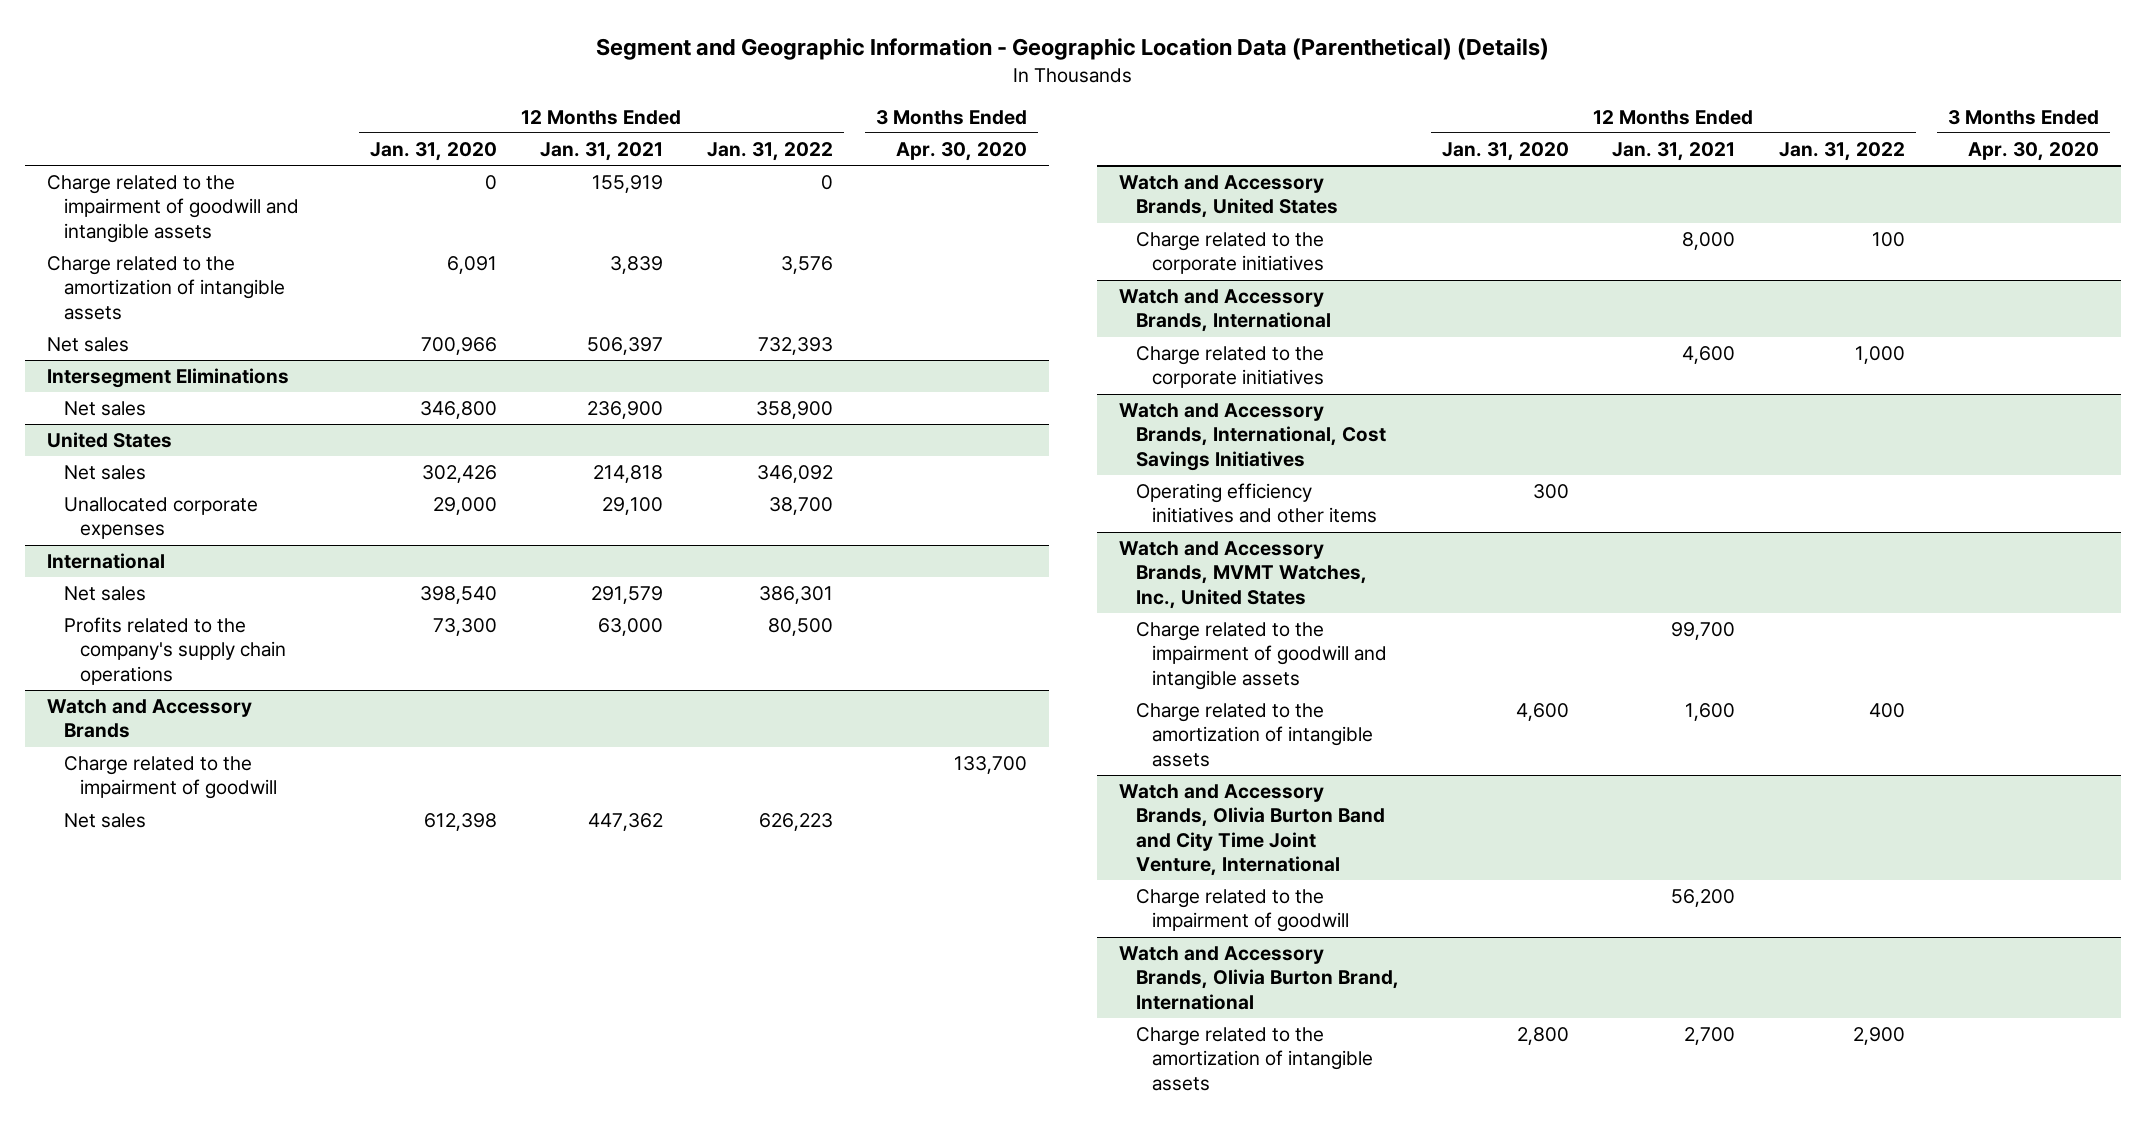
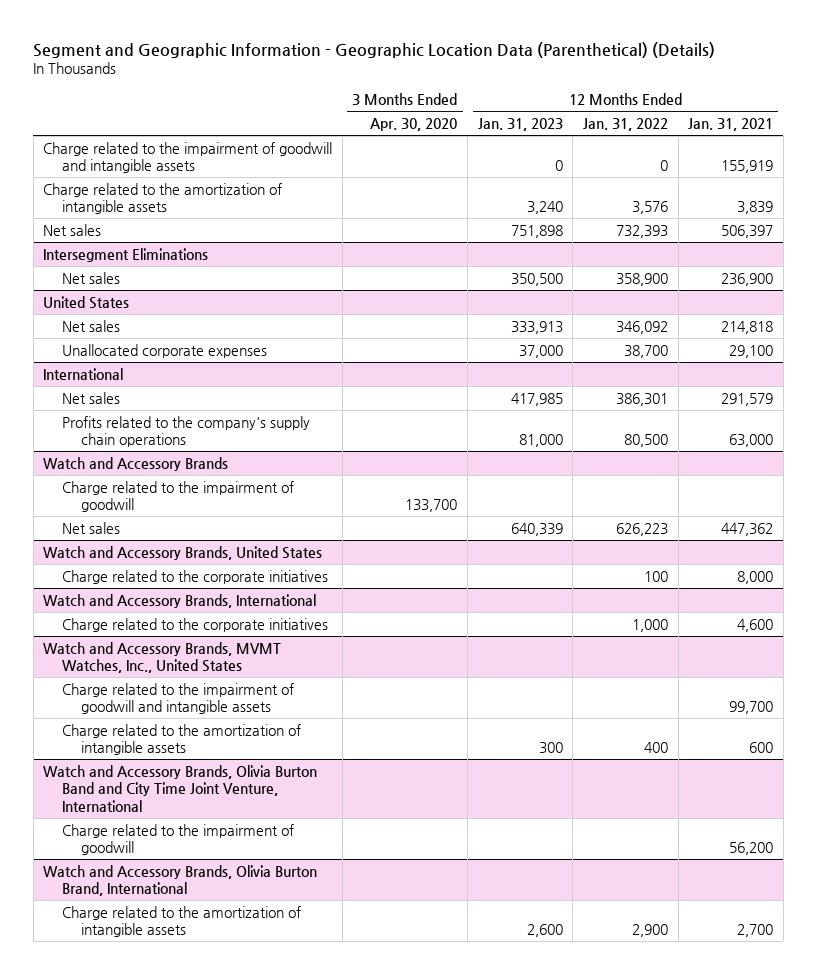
[370,141,498,161] Jan. 31, 2020 -> none
none -> [477,118,563,132] Jan. 31, 2023
[1119,402,1386,471] Watch and Accessory Brands, International, Cost Savings Initiatives -> none
[1135,482,1378,524] Operating efficiency initiatives and other items -> none
[1685,702,1736,721] 1,600 -> [749,742,774,754] 600

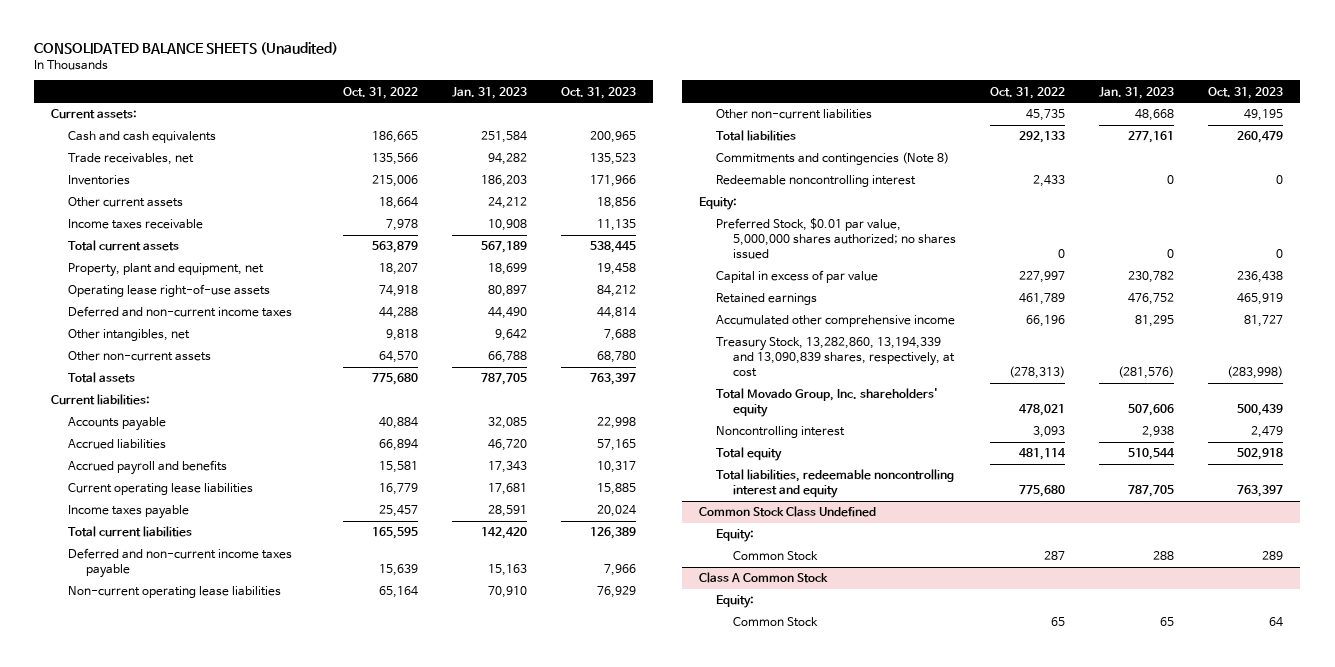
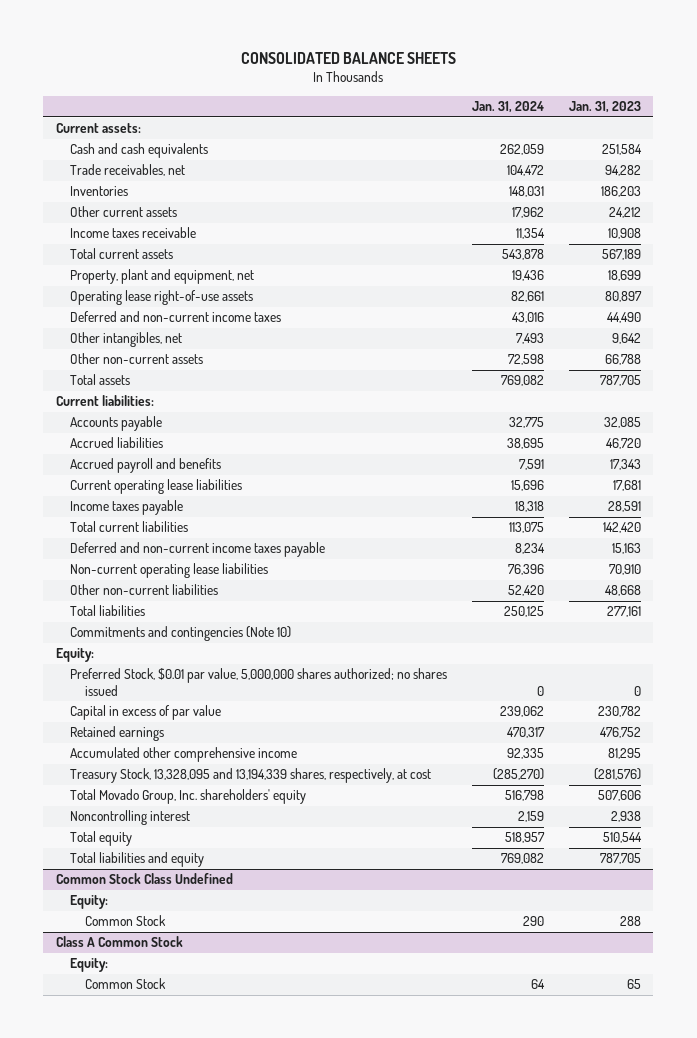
[34,41,339,55] CONSOLIDATED BALANCE SHEETS (Unaudited) -> [241,52,457,65] CONSOLIDATED BALANCE SHEETS
[342,86,418,99] Oct. 31, 2022 -> none
[560,86,636,99] Oct. 31, 2023 -> none
none -> [472,101,545,114] Jan. 31, 2024
[716,175,917,188] Redeemable noncontrolling interest -> none
[716,152,950,166] Commitments and contingencies (Note 8) -> [70,626,292,642] Commitments and contingencies (Note 10)
[716,337,956,377] Treasury Stock, 13,282,860, 13,194,339 and 13,090,839 shares, respectively, at cost -> [70,768,432,784] Treasury Stock, 13,328,095 and 13,194,339 shares, respectively, at cost
[716,469,955,499] Total liabilities, redeemable noncontrolling interest and equity -> [70,852,205,868] Total liabilities and equity

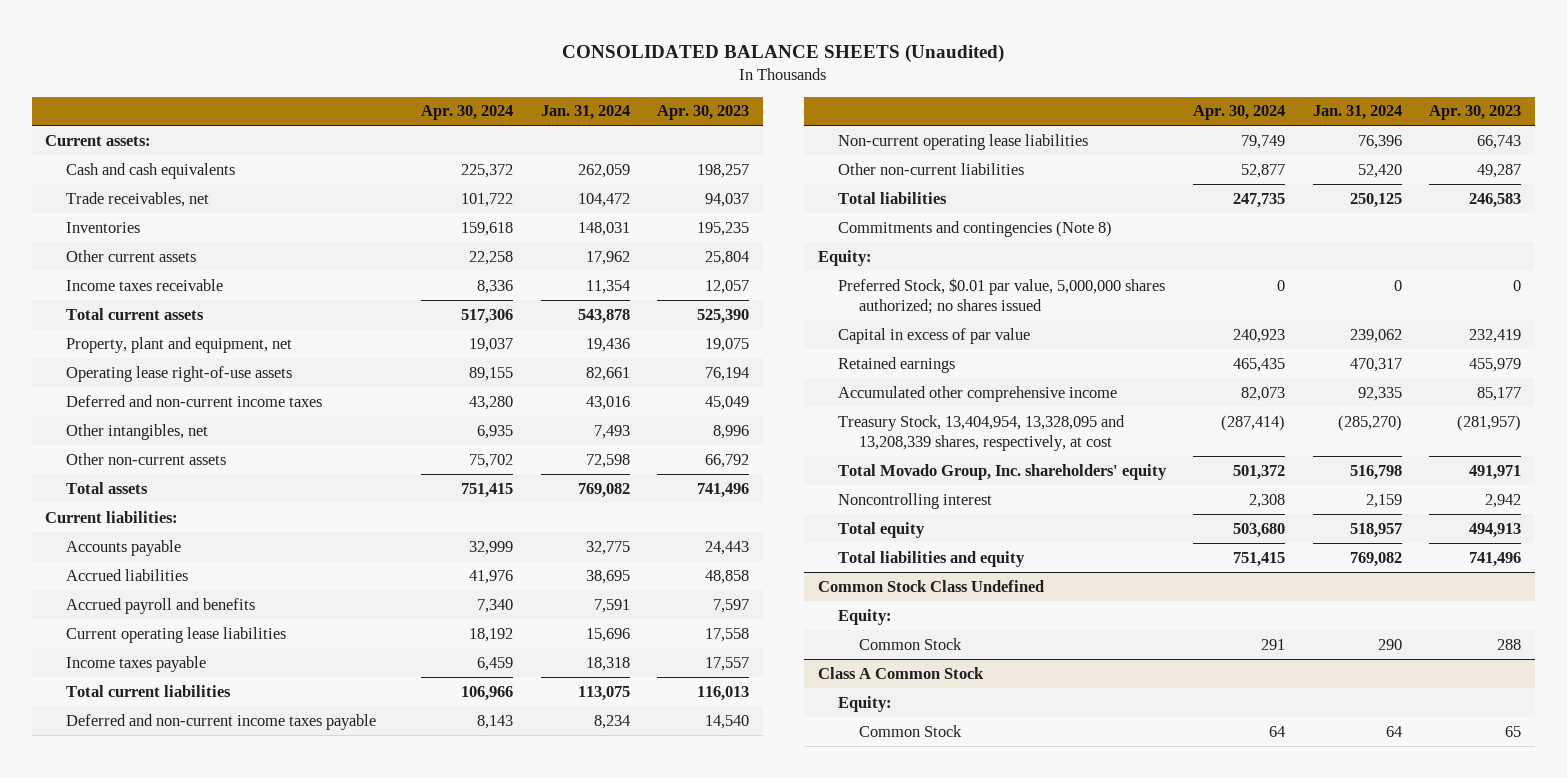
[241,52,457,65] CONSOLIDATED BALANCE SHEETS -> [562,43,1005,63] CONSOLIDATED BALANCE SHEETS (Unaudited)
[569,101,642,114] Jan. 31, 2023 -> none
none -> [421,105,514,121] Apr. 30, 2024
none -> [656,105,749,121] Apr. 30, 2023
[70,626,292,642] Commitments and contingencies (Note 10) -> [838,220,1113,237] Commitments and contingencies (Note 8)
[70,768,432,784] Treasury Stock, 13,328,095 and 13,194,339 shares, respectively, at cost -> [838,414,1126,451] Treasury Stock, 13,404,954, 13,328,095 and 13,208,339 shares, respectively, at cost

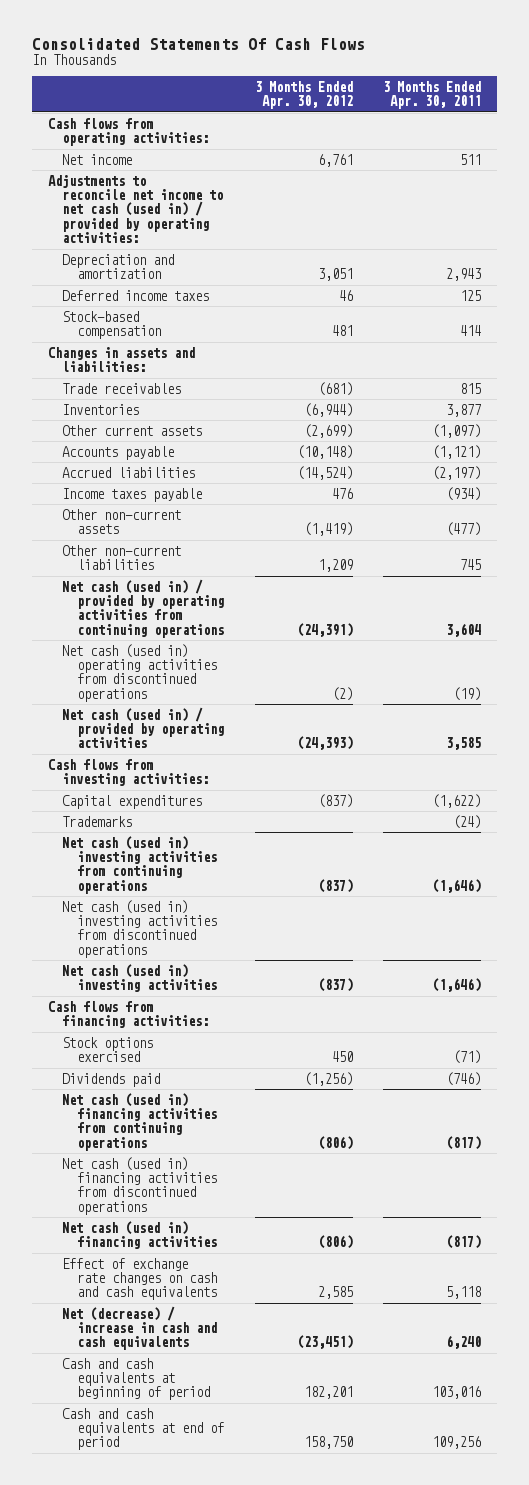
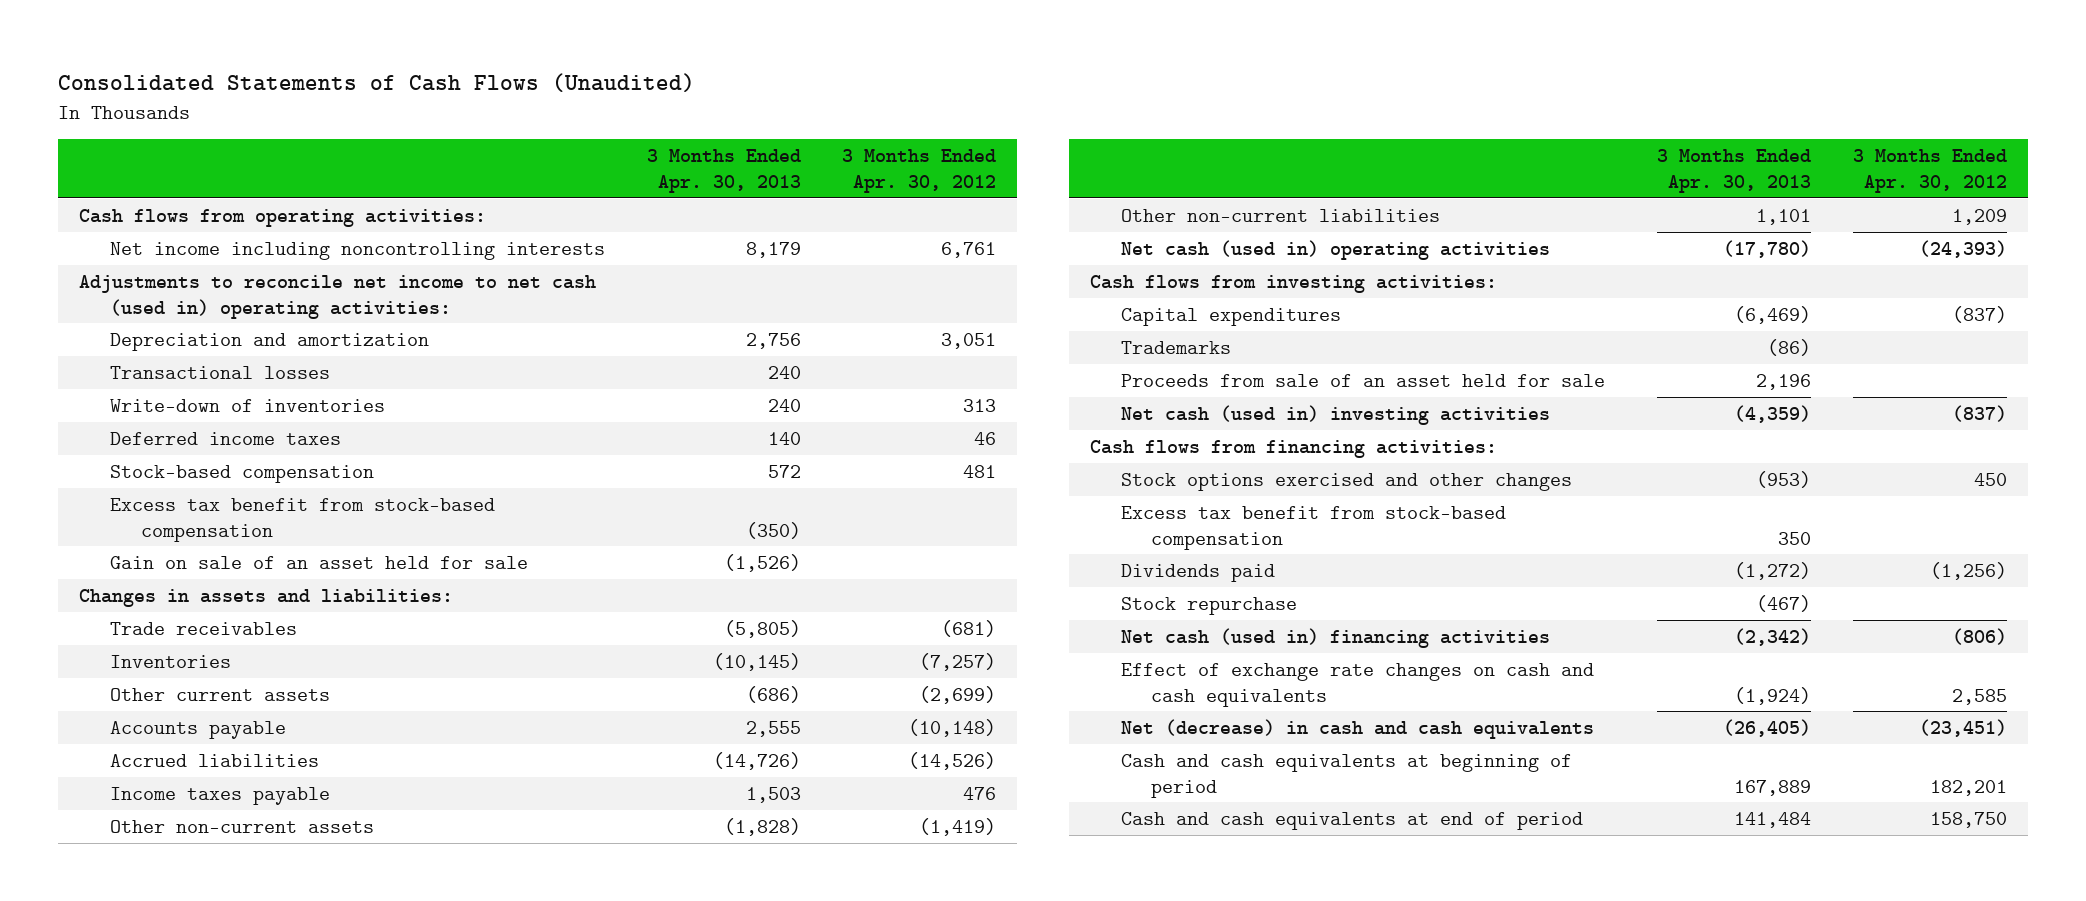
[32,37,366,50] Consolidated Statements Of Cash Flows -> [58,73,696,93] Consolidated Statements of Cash Flows (Unaudited)
[383,80,482,110] 3 Months Ended Apr. 30, 2011 -> none
none -> [646,148,801,193] 3 Months Ended Apr. 30, 2013
[62,153,133,165] Net income -> [109,241,605,260] Net income including noncontrolling interests
[47,174,224,244] Adjustments to reconcile net income to net cash (used in) / provided by operating activities: -> [79,274,597,319] Adjustments to reconcile net income to net cash (used in) operating activities:
none -> [109,365,330,379] Transactional losses
none -> [109,398,385,412] Write-down of inventories
none -> [109,497,495,542] Excess tax benefit from stock-based compensation
none -> [109,555,528,569] Gain on sale of an asset held for sale
[303,402,353,417] (6,944) -> [919,652,997,671] (7,257)
[296,465,353,480] (14,524) -> [908,751,997,770] (14,526)
[62,578,224,638] Net cash (used in) / provided by operating activities from continuing operations -> none
[62,643,217,702] Net cash (used in) operating activities from discontinued operations -> none
[62,706,224,749] Net cash (used in) / provided by operating activities -> [1120,239,1550,260] Net cash (used in) operating activities
[62,835,217,894] Net cash (used in) investing activities from continuing operations -> none
[62,899,217,958] Net cash (used in) investing activities from discontinued operations -> none
none -> [1120,373,1605,387] Proceeds from sale of an asset held for sale
[62,1036,154,1063] Stock options exercised -> [1120,472,1572,491] Stock options exercised and other changes
none -> [1120,505,1506,550] Excess tax benefit from stock-based compensation
[62,1092,217,1151] Net cash (used in) financing activities from continuing operations -> none
[62,1156,217,1215] Net cash (used in) financing activities from discontinued operations -> none
none -> [1120,596,1297,615] Stock repurchase
[62,1305,217,1351] Net (decrease) / increase in cash and cash equivalents -> [1120,718,1594,739] Net (decrease) in cash and cash equivalents

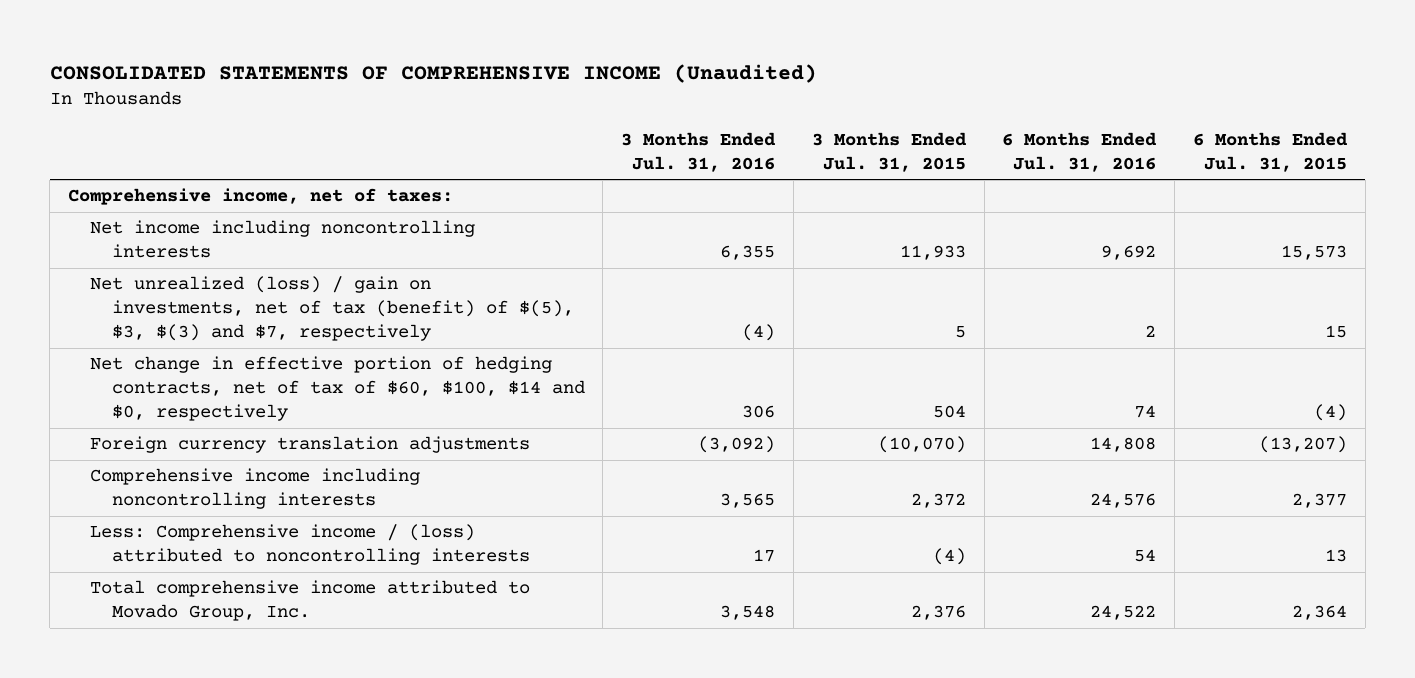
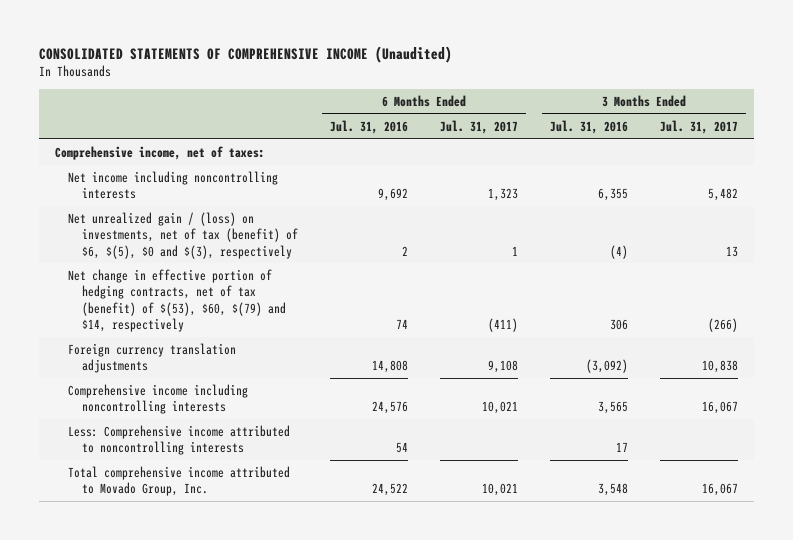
[811,131,967,172] 3 Months Ended Jul. 31, 2015 -> none
[1193,131,1349,172] 6 Months Ended Jul. 31, 2015 -> none
none -> [439,119,518,134] Jul. 31, 2017
none -> [660,119,739,134] Jul. 31, 2017
[89,276,574,342] Net unrealized (loss) / gain on investments, net of tax (benefit) of $(5), $3, $(3) and $7, respectively -> [68,211,298,259] Net unrealized gain / (loss) on investments, net of tax (benefit) of $6, $(5), $0 and $(3), respectively
[89,356,585,422] Net change in effective portion of hedging contracts, net of tax of $60, $100, $14 and $0, respectively -> [68,268,286,332] Net change in effective portion of hedging contracts, net of tax (benefit) of $(53), $60, $(79) and $14, respectively
[89,524,530,566] Less: Comprehensive income / (loss) attributed to noncontrolling interests -> [68,424,291,456] Less: Comprehensive income attributed to noncontrolling interests

